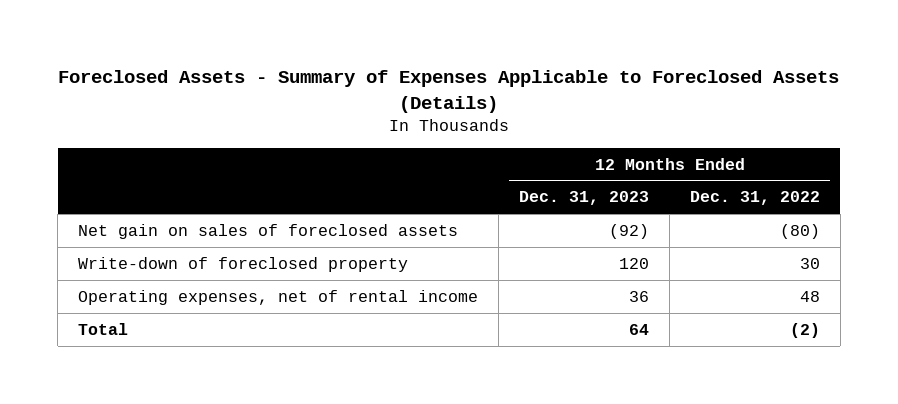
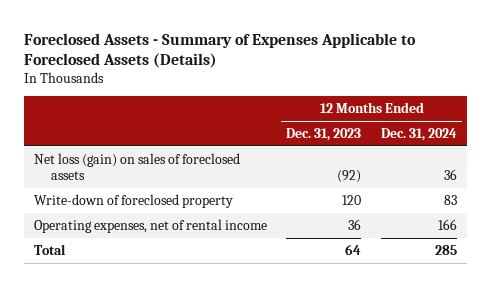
[689,191,820,206] Dec. 31, 2022 -> none
none -> [381,128,458,142] Dec. 31, 2024
[78,223,459,239] Net gain on sales of foreclosed assets -> [33,152,240,180] Net loss (gain) on sales of foreclosed assets

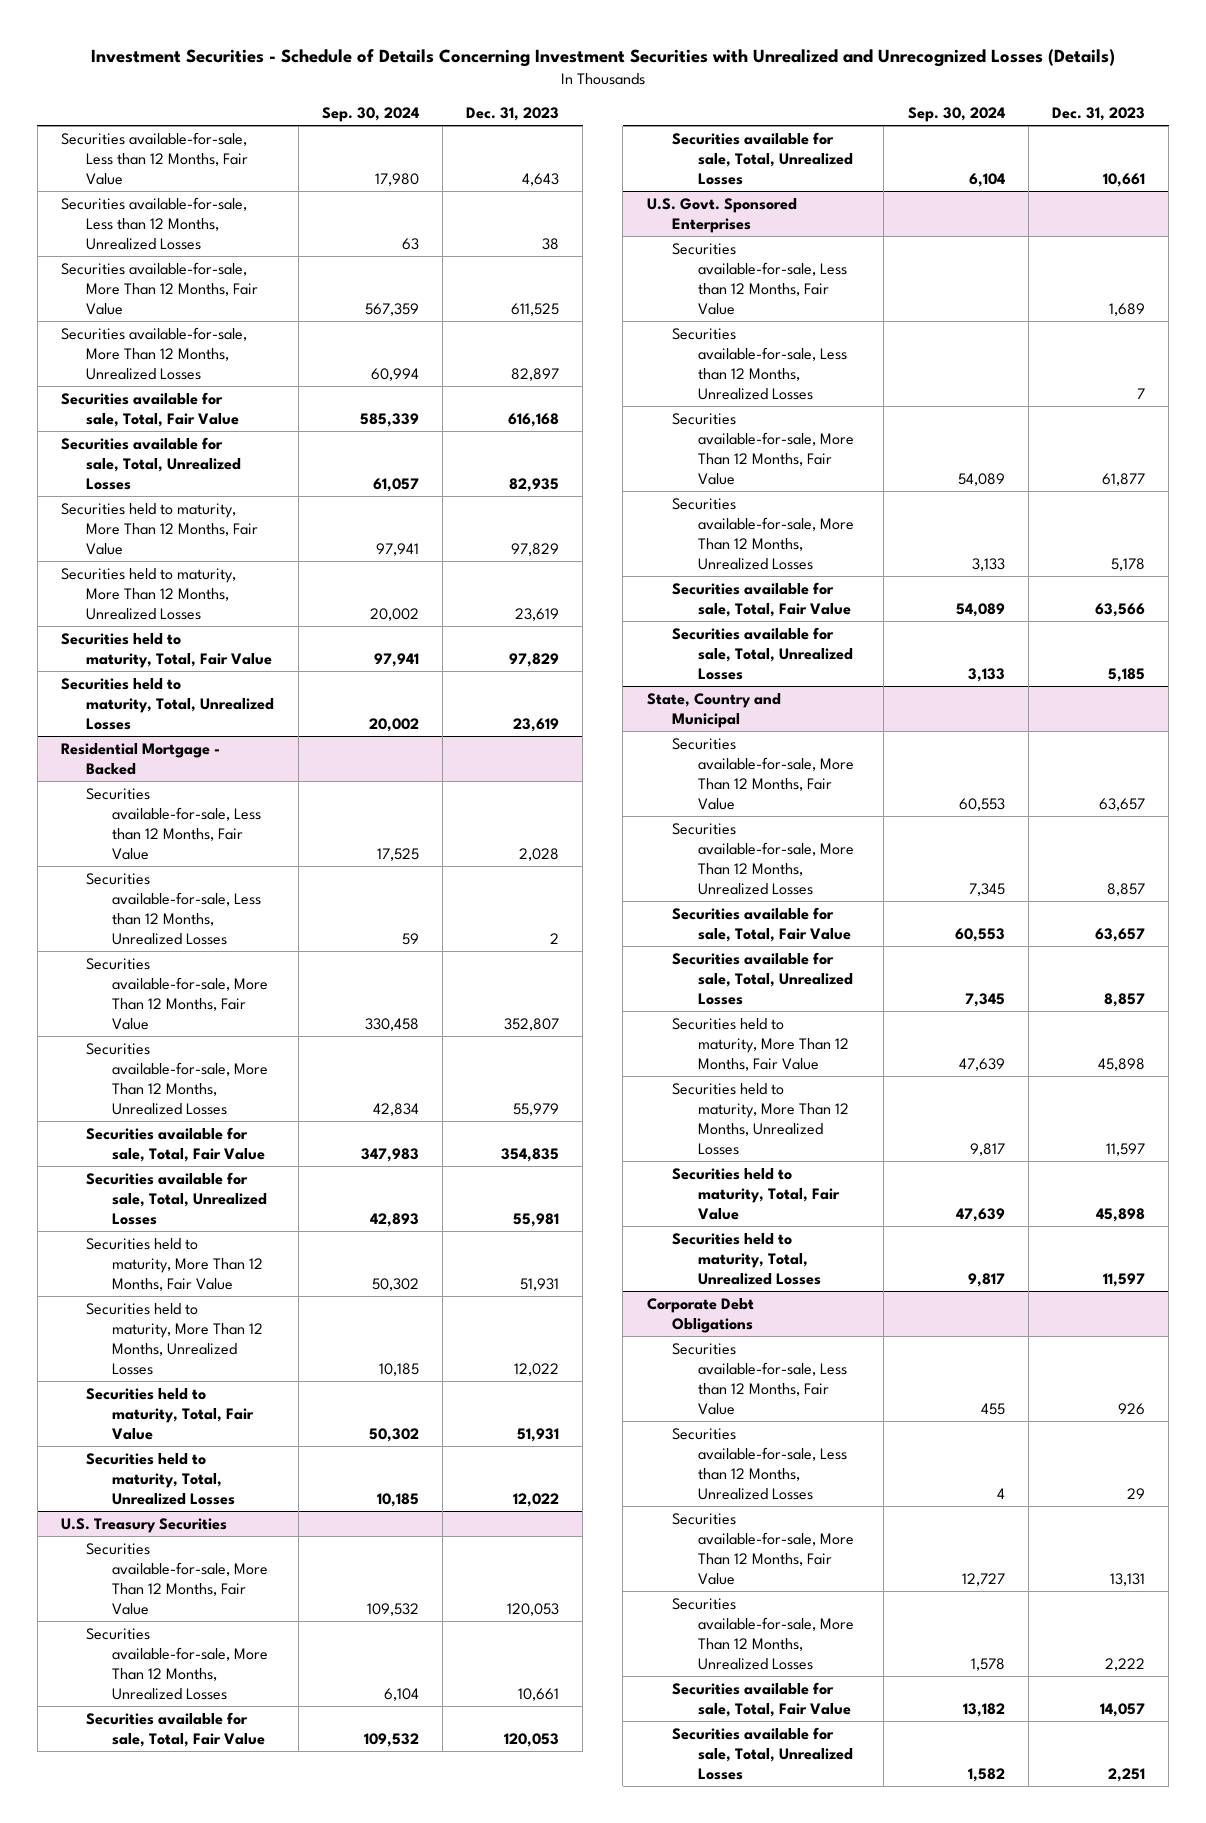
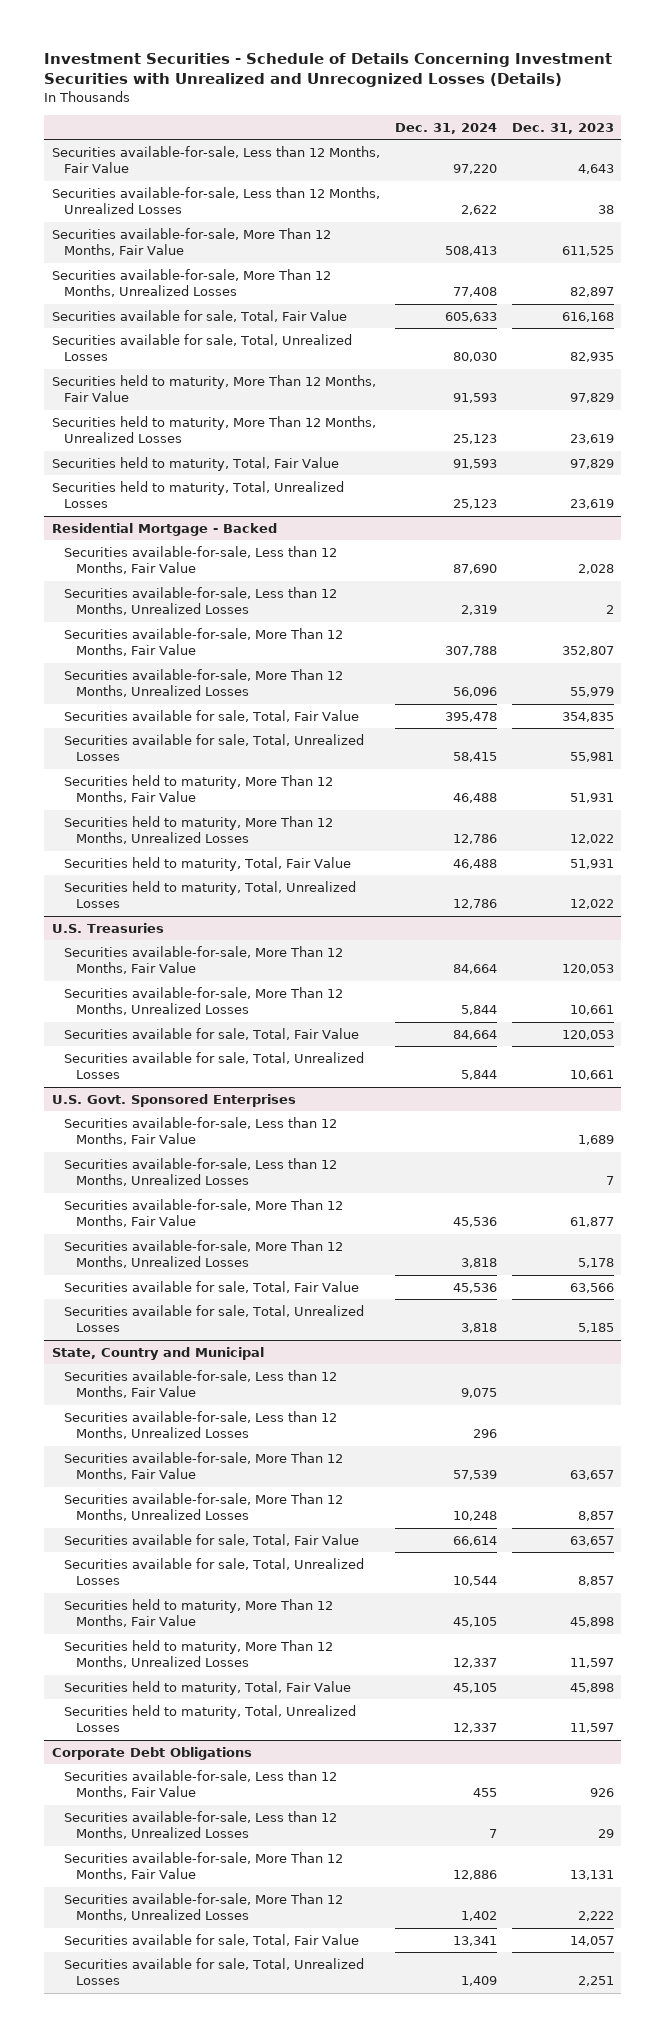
[321,106,419,122] Sep. 30, 2024 -> none
none -> [394,122,497,134] Dec. 31, 2024
[60,1517,227,1533] U.S. Treasury Securities -> [51,922,164,933] U.S. Treasuries
none -> [63,1369,337,1399] Securities available-for-sale, Less than 12 Months, Fair Value
none -> [63,1410,337,1440] Securities available-for-sale, Less than 12 Months, Unrealized Losses

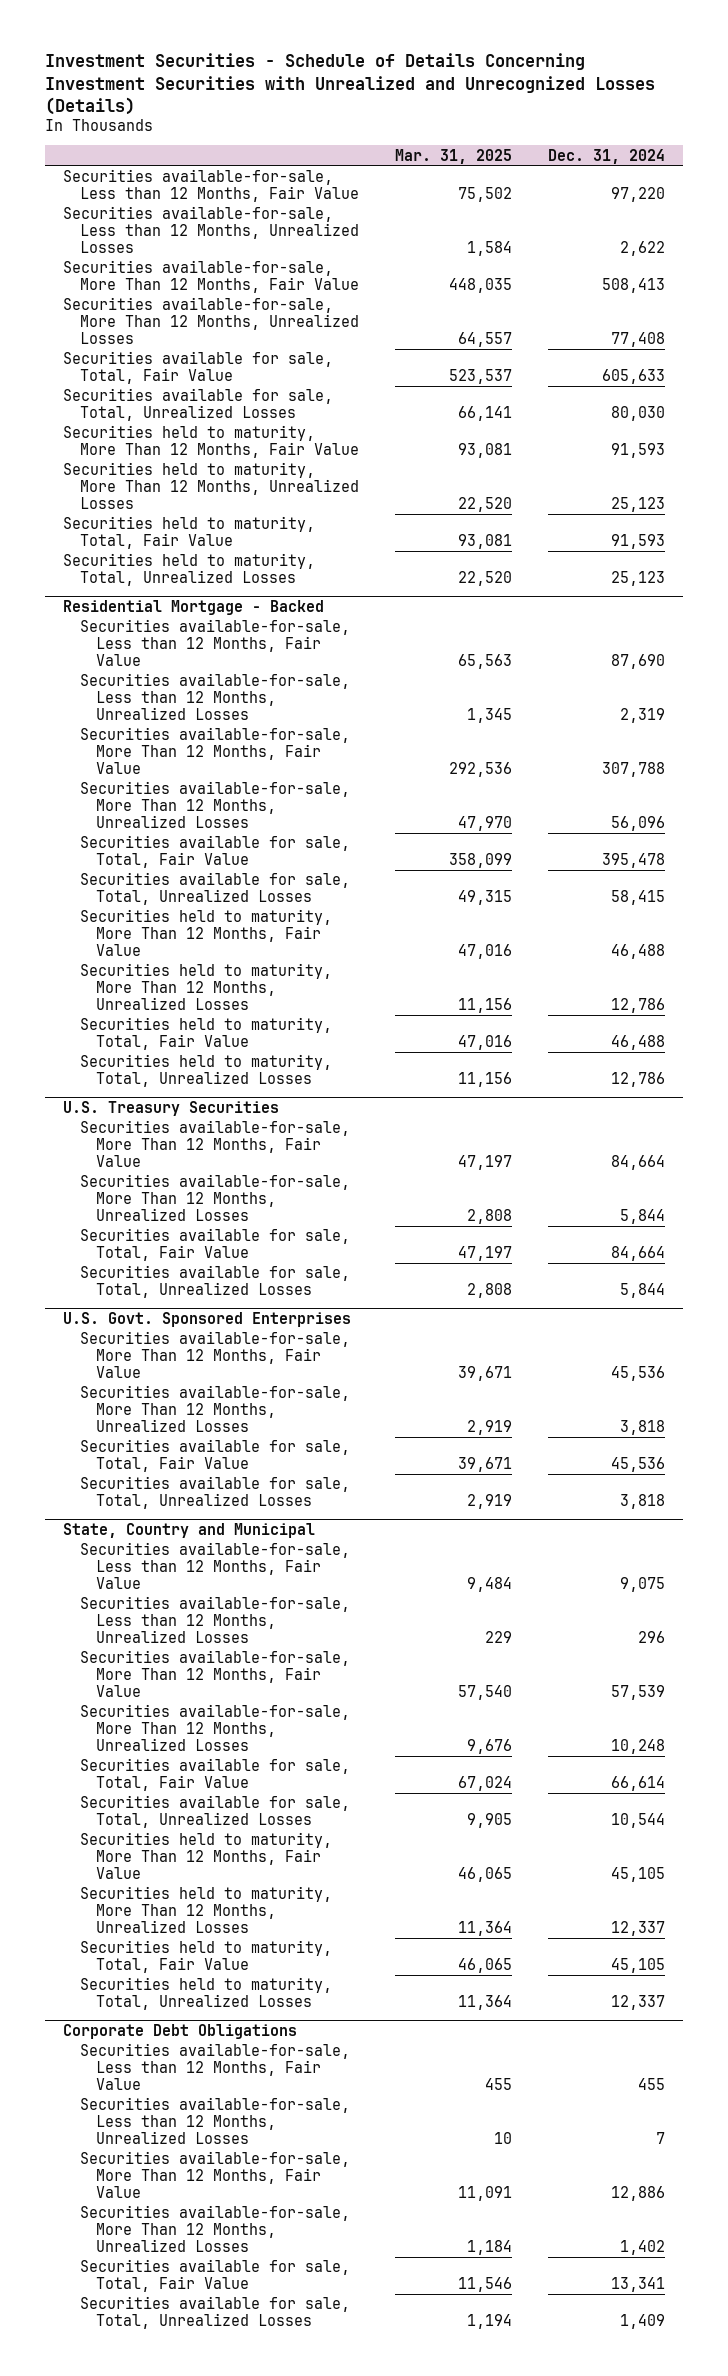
[511,122,614,134] Dec. 31, 2023 -> none
none -> [395,148,513,164] Mar. 31, 2025
[51,922,164,933] U.S. Treasuries -> [63,1100,280,1116] U.S. Treasury Securities
[63,1116,337,1146] Securities available-for-sale, Less than 12 Months, Fair Value -> none
[63,1157,337,1187] Securities available-for-sale, Less than 12 Months, Unrealized Losses -> none

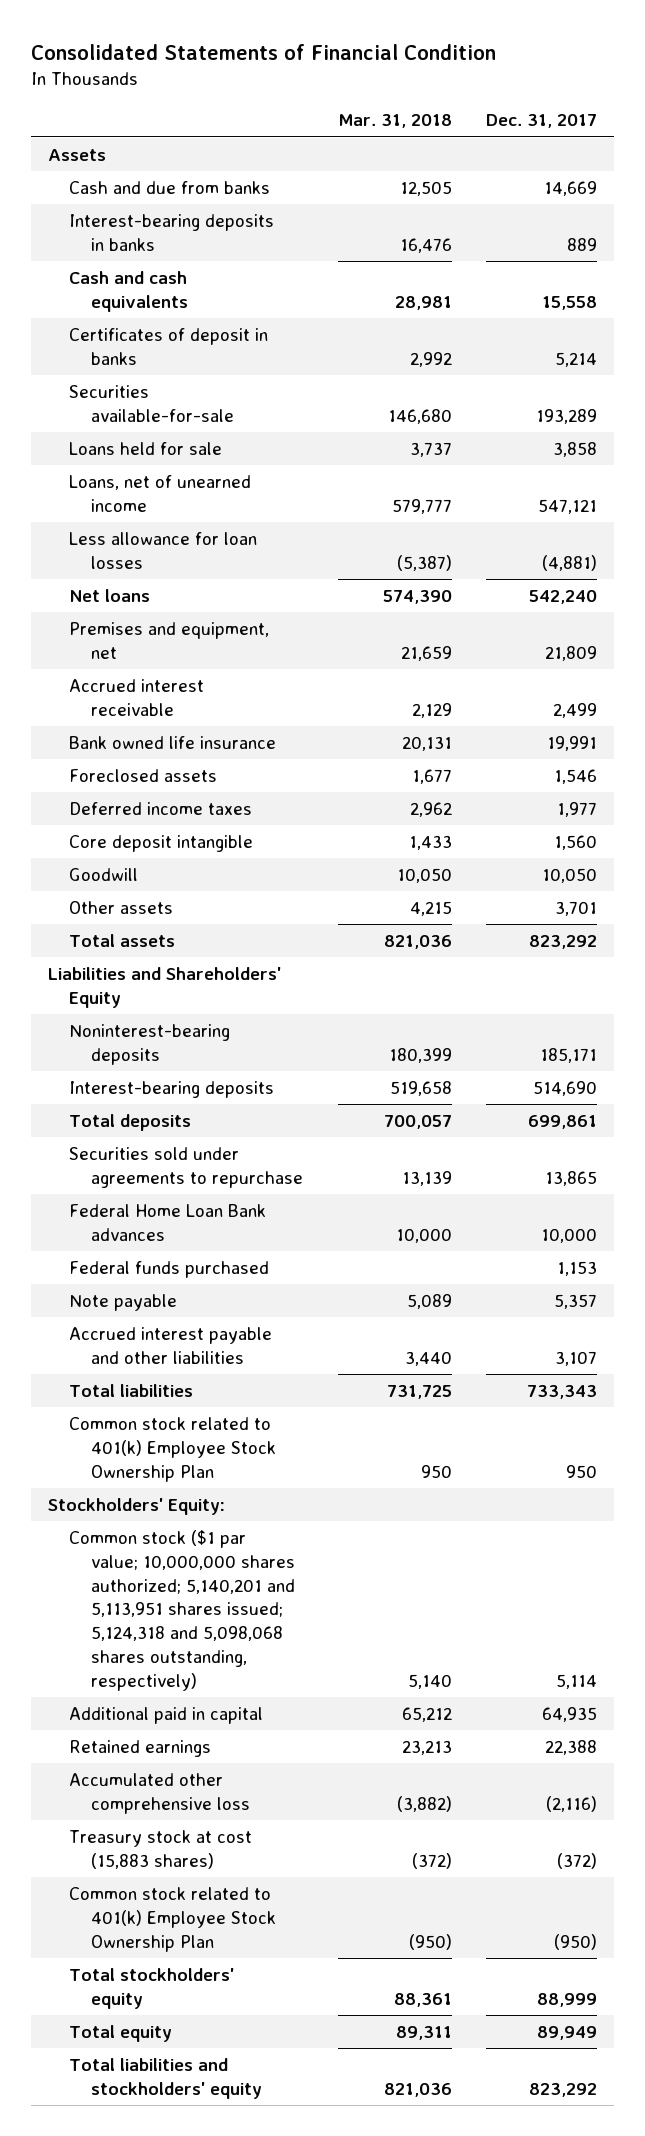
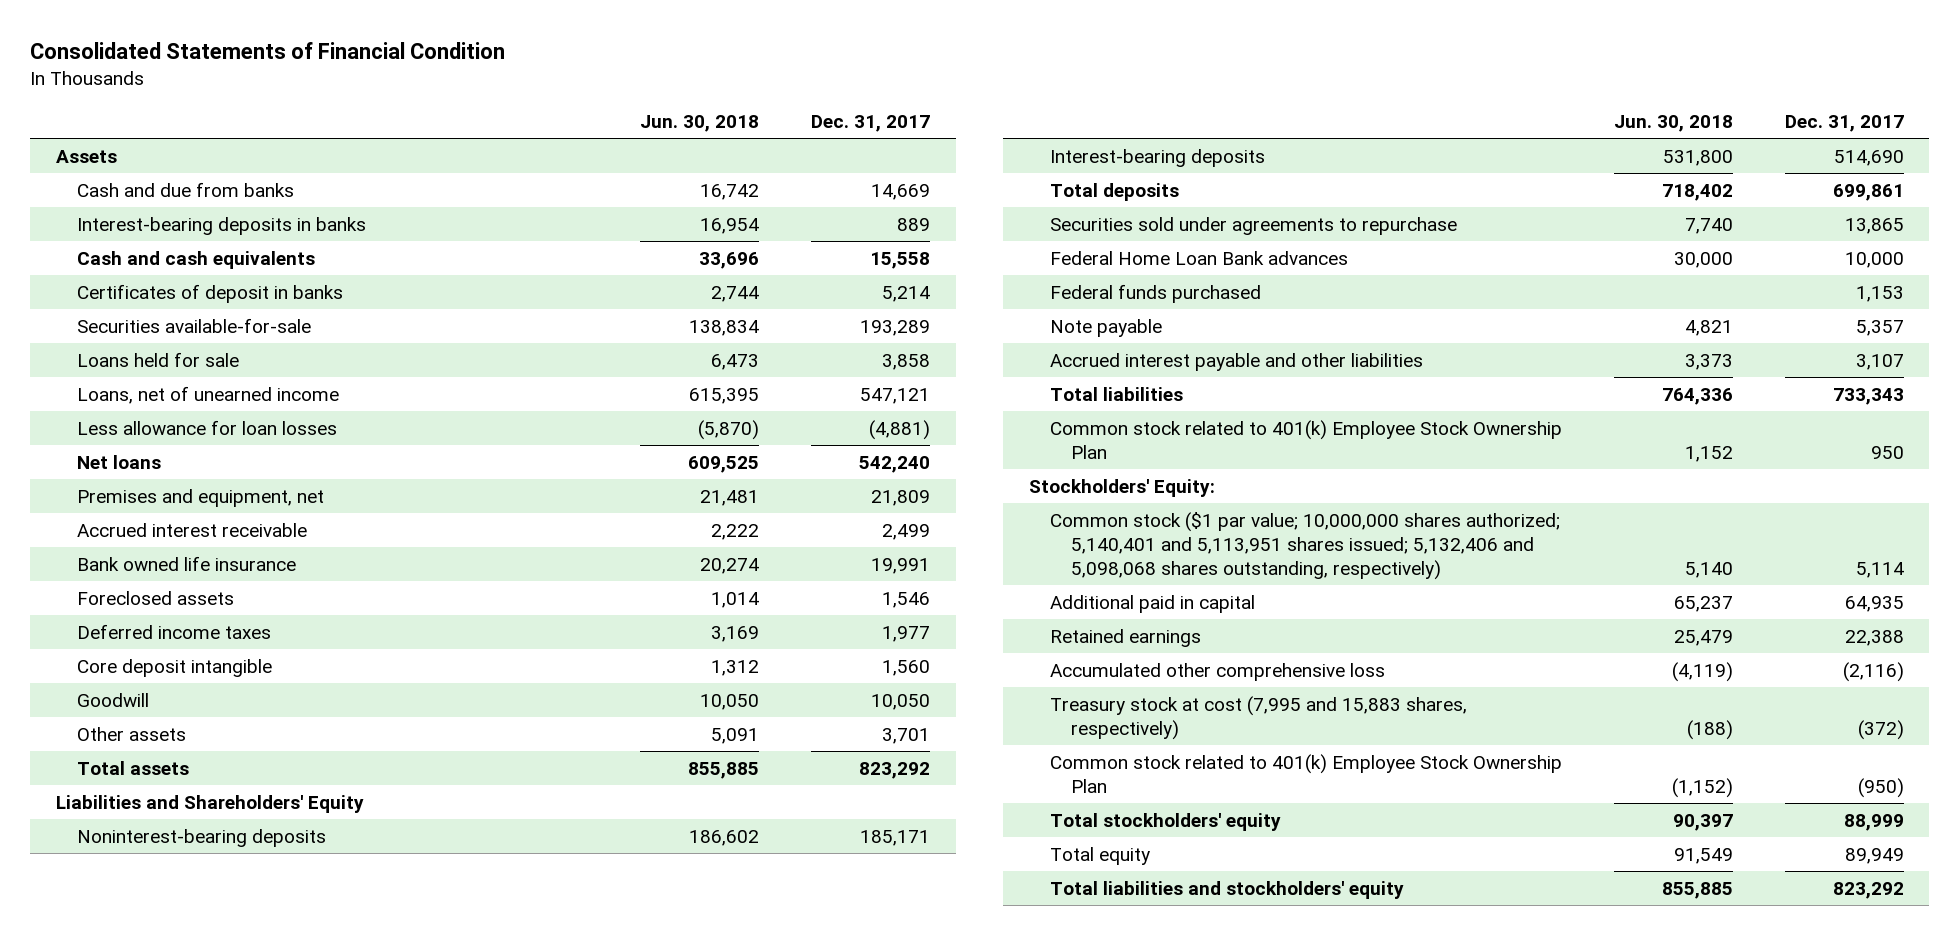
[337,114,452,129] Mar. 31, 2018 -> none
none -> [640,115,760,133] Jun. 30, 2018
[69,1529,296,1691] Common stock ($1 par value; 10,000,000 shares authorized; 5,140,201 and 5,113,951 shares issued; 5,124,318 and 5,098,068 shares outstanding, respectively) -> [1050,511,1561,580] Common stock ($1 par value; 10,000,000 shares authorized; 5,140,401 and 5,113,951 shares issued; 5,132,406 and 5,098,068 shares outstanding, respectively)
[69,1829,253,1869] Treasury stock at cost (15,883 shares) -> [1050,695,1468,740] Treasury stock at cost (7,995 and 15,883 shares, respectively)

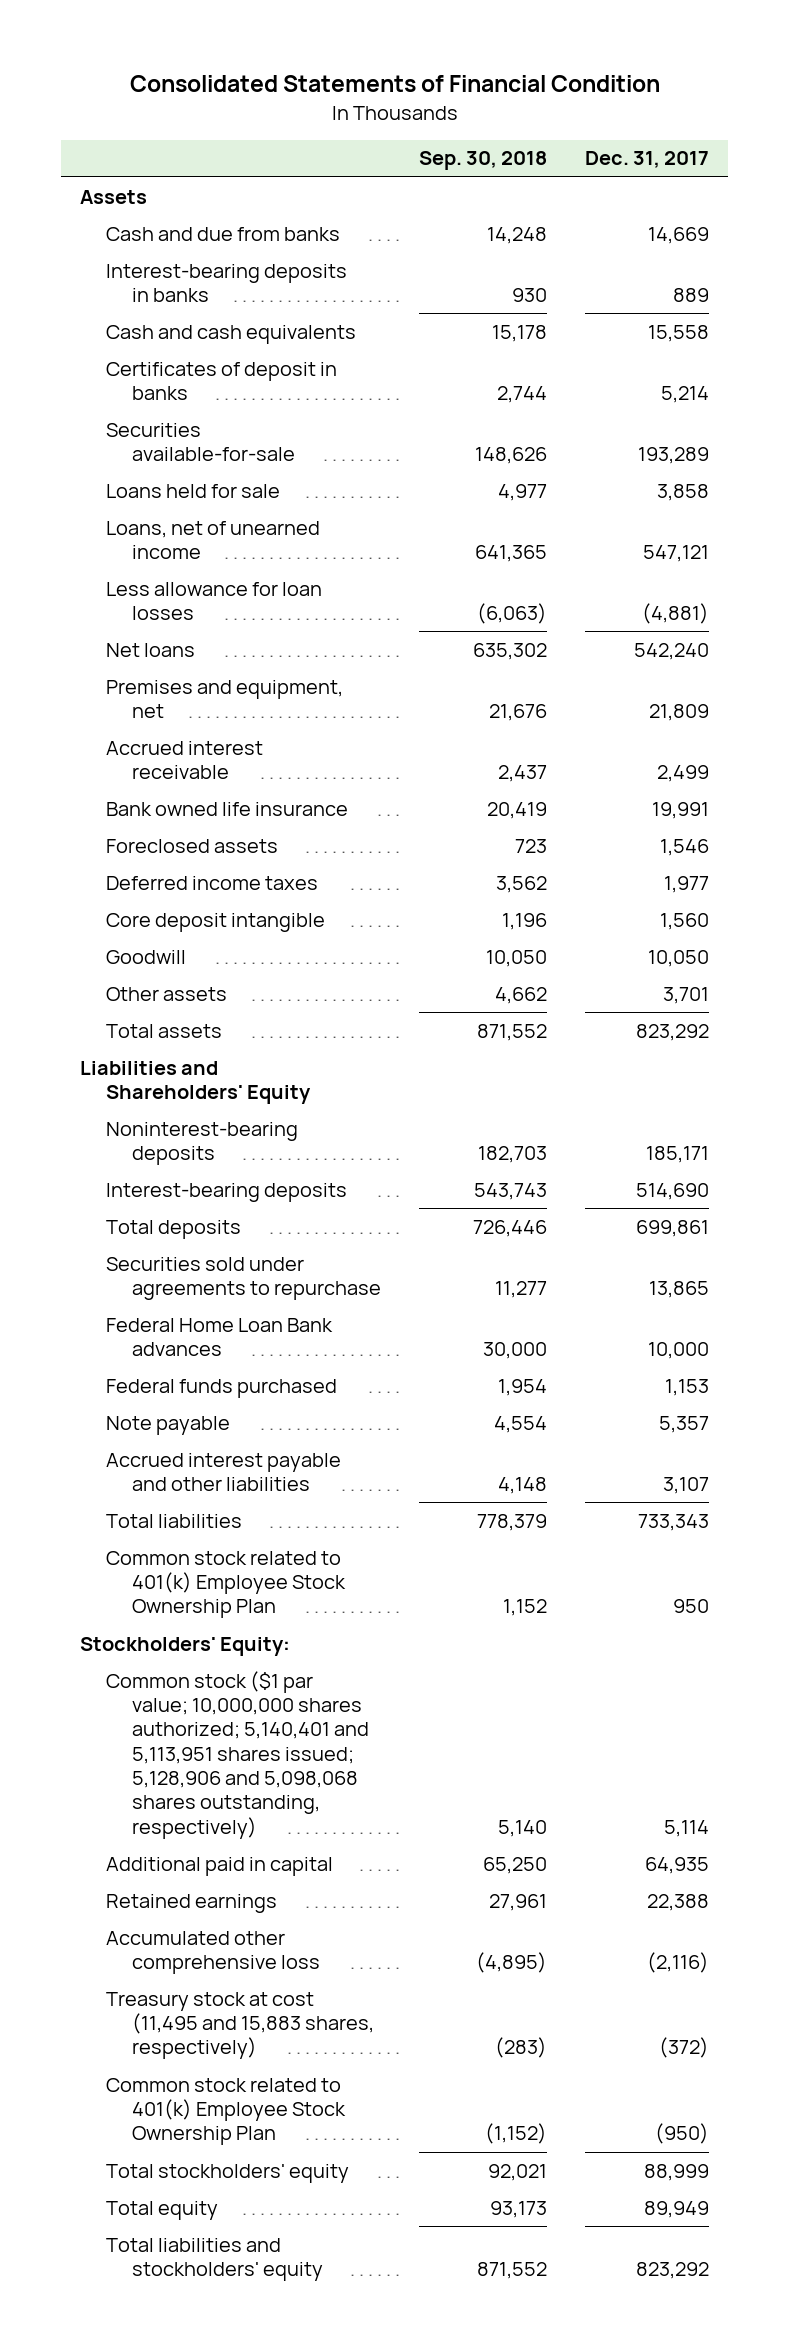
[640,115,760,133] Jun. 30, 2018 -> none
none -> [419,151,548,171] Sep. 30, 2018
[1050,511,1561,580] Common stock ($1 par value; 10,000,000 shares authorized; 5,140,401 and 5,113,951 shares issued; 5,132,406 and 5,098,068 shares outstanding, respectively) -> [106,1670,369,1839] Common stock ($1 par value; 10,000,000 shares authorized; 5,140,401 and 5,113,951 shares issued; 5,128,906 and 5,098,068 shares outstanding, respectively)
[1050,695,1468,740] Treasury stock at cost (7,995 and 15,883 shares, respectively) -> [106,1991,374,2060] Treasury stock at cost (11,495 and 15,883 shares, respectively)

